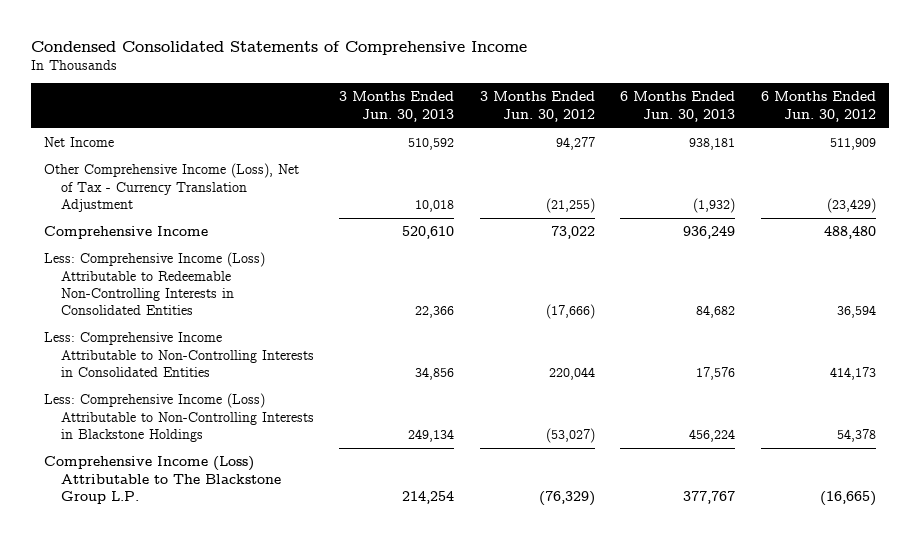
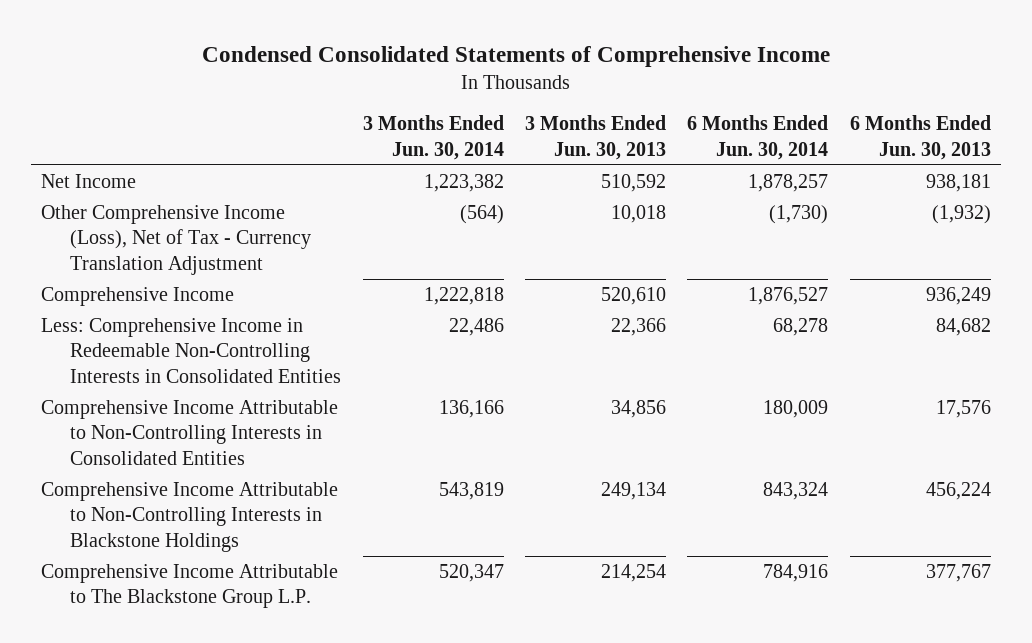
[479,91,595,122] 3 Months Ended Jun. 30, 2012 -> none
[760,91,876,122] 6 Months Ended Jun. 30, 2012 -> none
none -> [362,115,504,160] 3 Months Ended Jun. 30, 2014
none -> [687,115,829,160] 6 Months Ended Jun. 30, 2014
[43,252,265,315] Less: Comprehensive Income (Loss) Attributable to Redeemable Non-Controlling Interests in Consolidated Entities -> [41,317,342,383] Less: Comprehensive Income in Redeemable Non-Controlling Interests in Consolidated Entities
[43,332,314,377] Less: Comprehensive Income Attributable to Non-Controlling Interests in Consolidated Entities -> [41,399,339,465] Comprehensive Income Attributable to Non-Controlling Interests in Consolidated Entities
[43,393,314,442] Less: Comprehensive Income (Loss) Attributable to Non-Controlling Interests in Blackstone Holdings -> [41,481,339,552] Comprehensive Income Attributable to Non-Controlling Interests in Blackstone Holdings
[43,456,281,504] Comprehensive Income (Loss) Attributable to The Blackstone Group L.P. -> [41,563,339,609] Comprehensive Income Attributable to The Blackstone Group L.P.

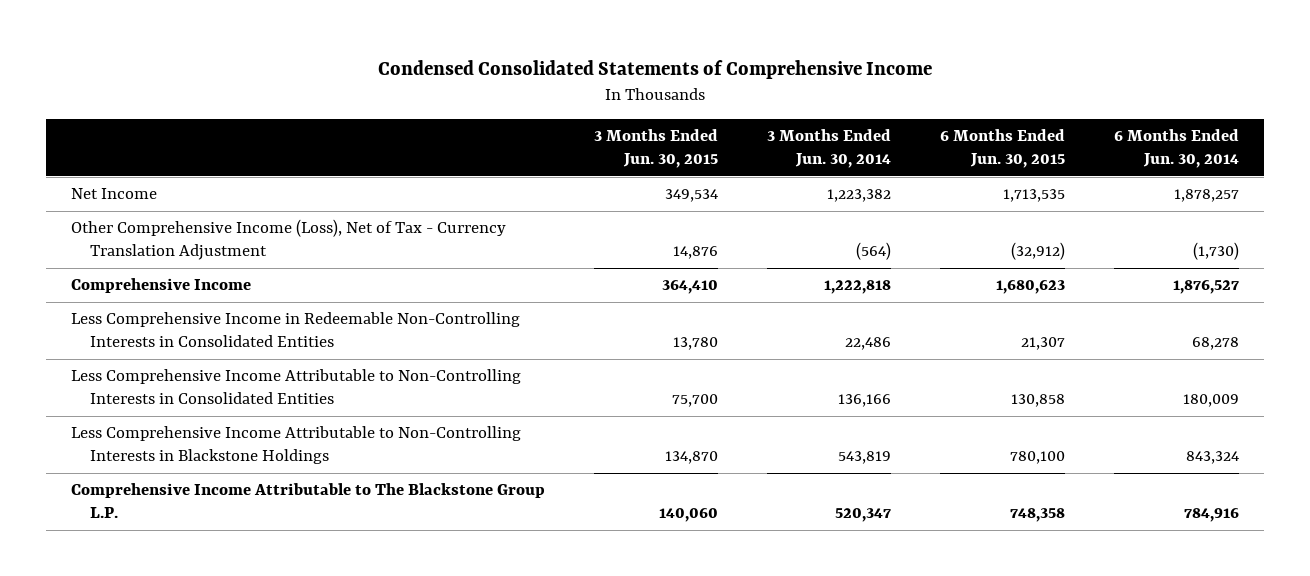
[525,115,667,160] 3 Months Ended Jun. 30, 2013 -> none
[849,115,991,160] 6 Months Ended Jun. 30, 2013 -> none
none -> [593,129,718,169] 3 Months Ended Jun. 30, 2015
none -> [939,129,1065,169] 6 Months Ended Jun. 30, 2015
[41,317,342,383] Less: Comprehensive Income in Redeemable Non-Controlling Interests in Consolidated Entities -> [70,312,520,348] Less Comprehensive Income in Redeemable Non-Controlling Interests in Consolidated Entities
[41,399,339,465] Comprehensive Income Attributable to Non-Controlling Interests in Consolidated Entities -> [70,369,521,405] Less Comprehensive Income Attributable to Non-Controlling Interests in Consolidated Entities
[41,481,339,552] Comprehensive Income Attributable to Non-Controlling Interests in Blackstone Holdings -> [70,426,521,465] Less Comprehensive Income Attributable to Non-Controlling Interests in Blackstone Holdings

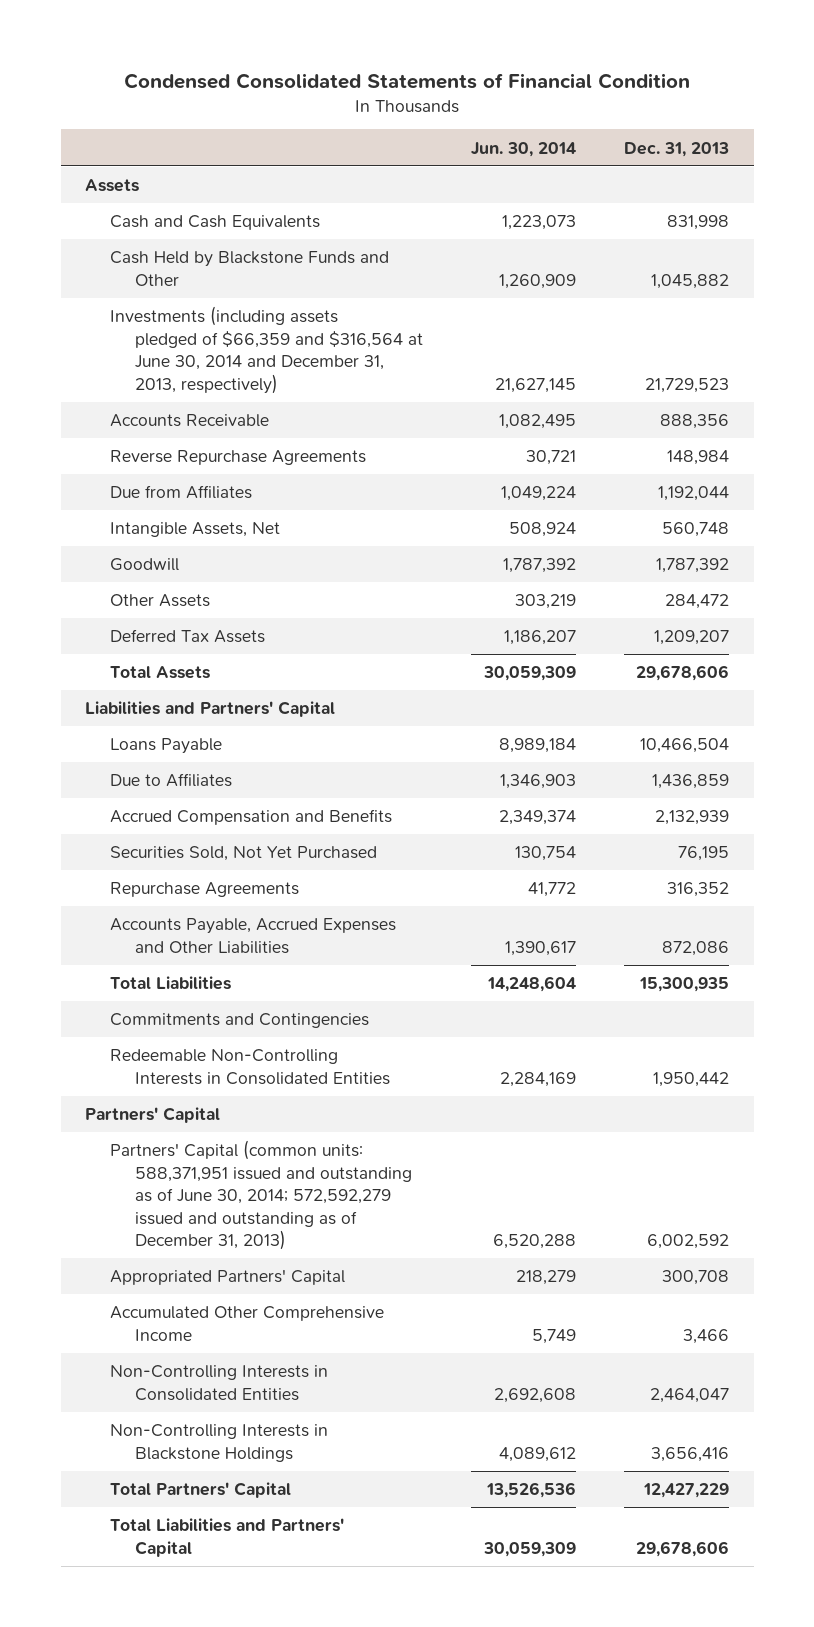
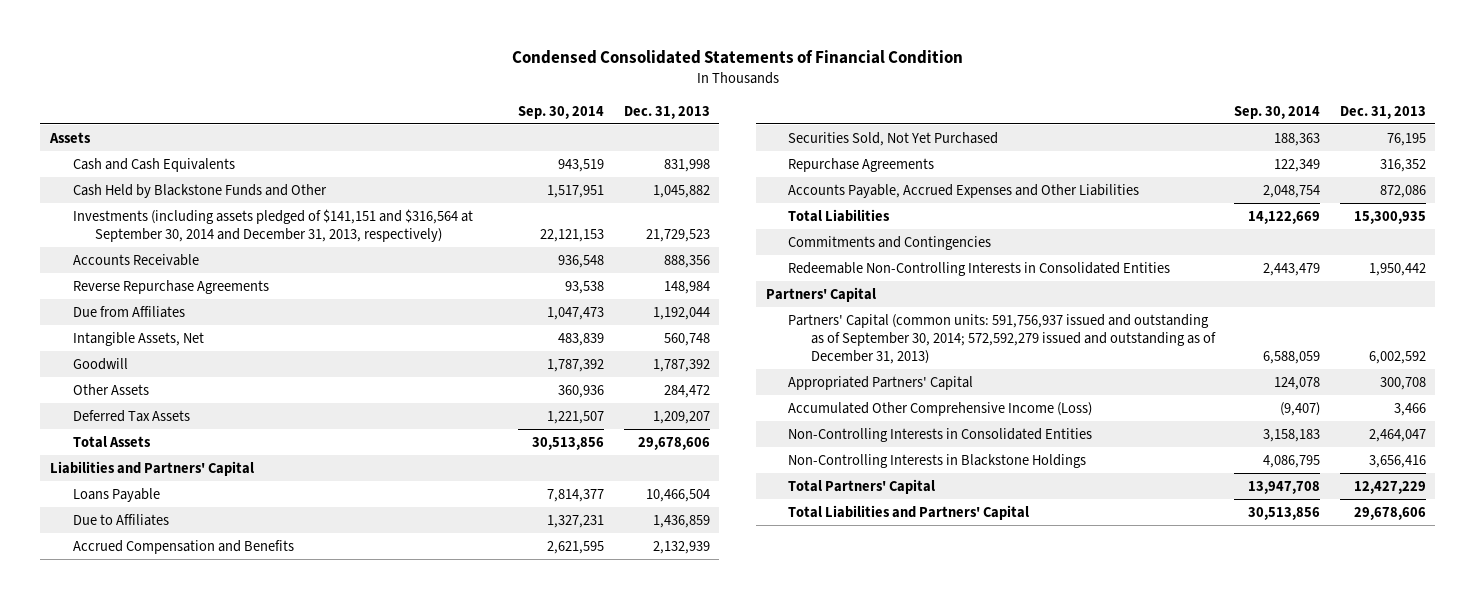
[471,141,577,157] Jun. 30, 2014 -> none
none -> [518,105,605,119] Sep. 30, 2014
[109,306,423,394] Investments (including assets pledged of $66,359 and $316,564 at June 30, 2014 and December 31, 2013, respectively) -> [72,208,473,243] Investments (including assets pledged of $141,151 and $316,564 at September 30, 2014 and December 31, 2013, respectively)
[109,1140,412,1251] Partners' Capital (common units: 588,371,951 issued and outstanding as of June 30, 2014; 572,592,279 issued and outstanding as of December 31, 2013) -> [788,313,1217,365] Partners' Capital (common units: 591,756,937 issued and outstanding as of September 30, 2014; 572,592,279 issued and outstanding as of December 31, 2013)
[109,1306,384,1341] Accumulated Other Comprehensive Income -> [788,401,1093,416] Accumulated Other Comprehensive Income (Loss)

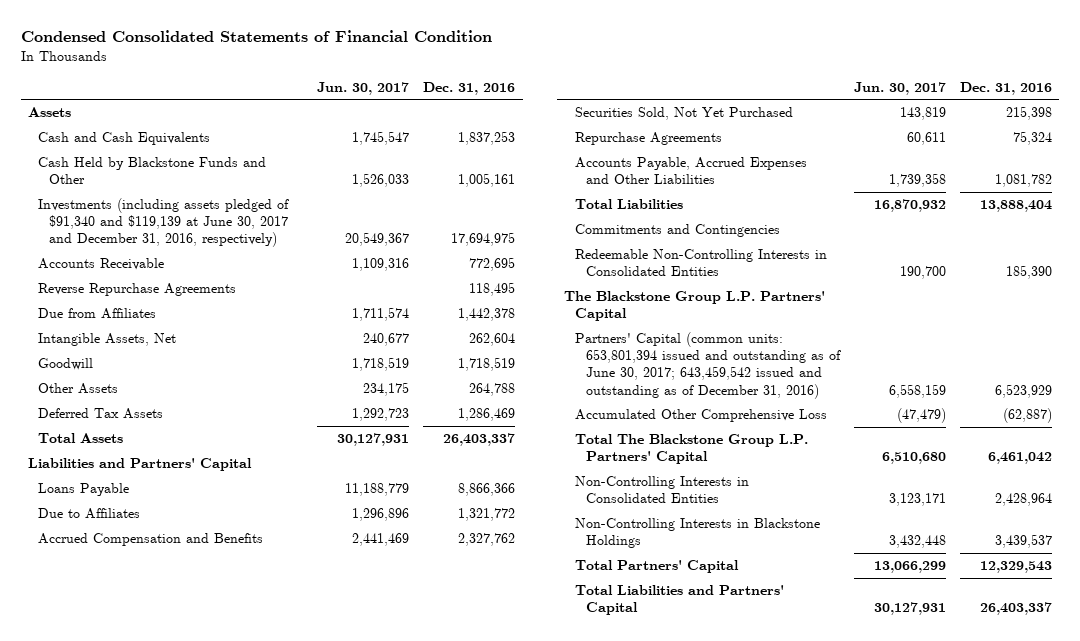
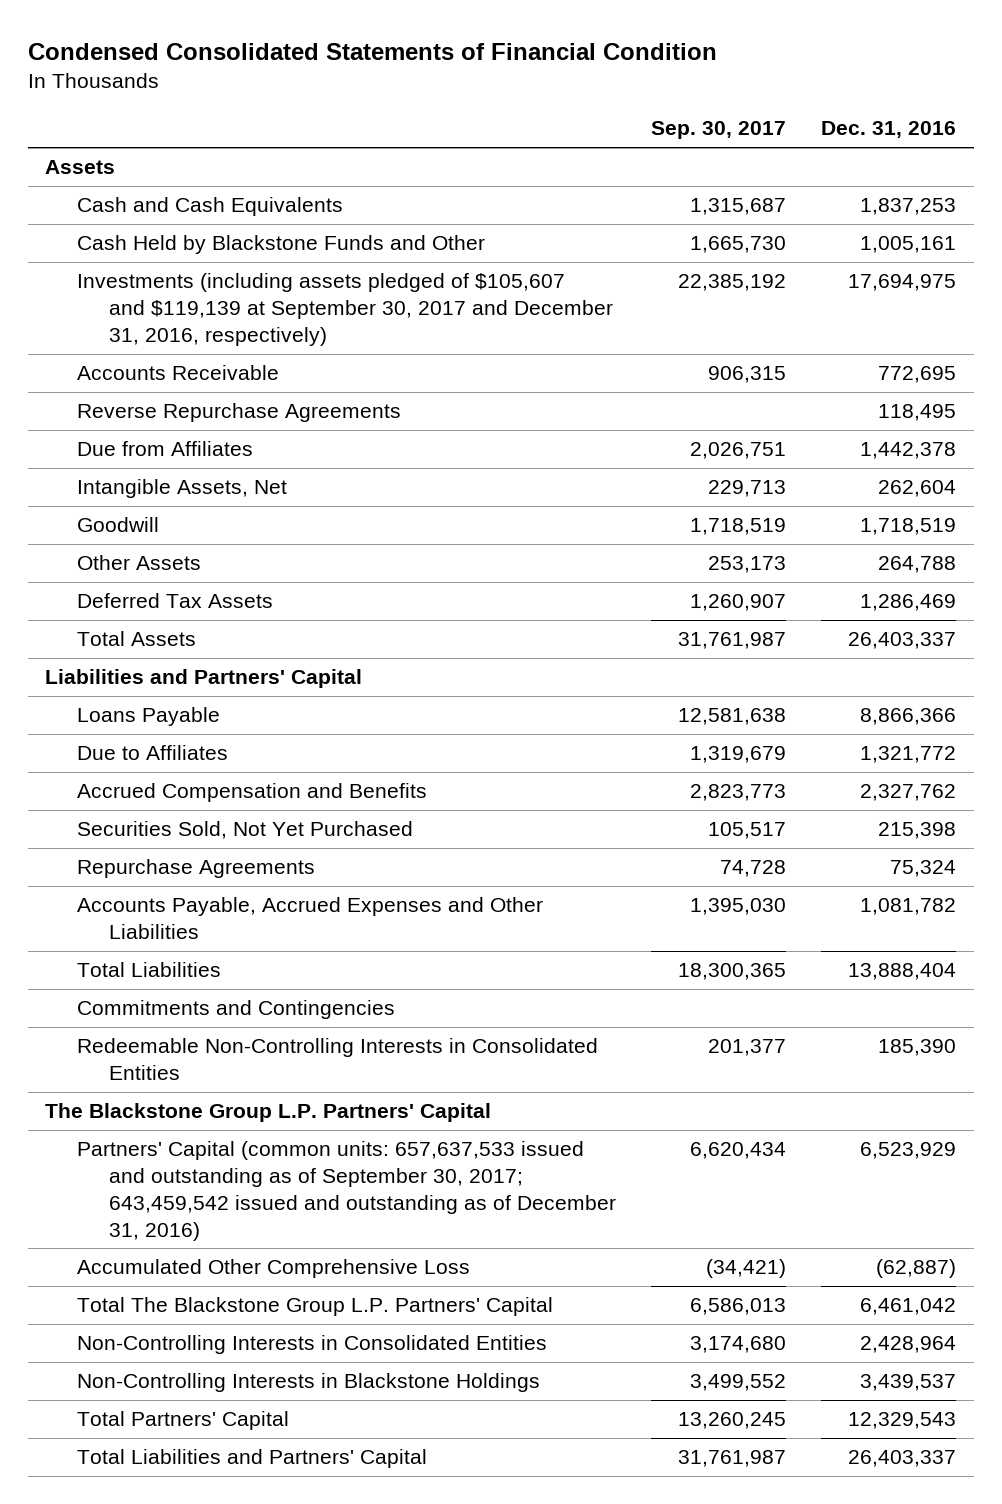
[317,81,410,95] Jun. 30, 2017 -> none
none -> [650,121,786,140] Sep. 30, 2017
[38,198,290,248] Investments (including assets pledged of $91,340 and $119,139 at June 30, 2017 and December 31, 2016, respectively) -> [77,273,613,346] Investments (including assets pledged of $105,607 and $119,139 at September 30, 2017 and December 31, 2016, respectively)
[575,332,841,399] Partners' Capital (common units: 653,801,394 issued and outstanding as of June 30, 2017; 643,459,542 issued and outstanding as of December 31, 2016) -> [77,1141,616,1241] Partners' Capital (common units: 657,637,533 issued and outstanding as of September 30, 2017; 643,459,542 issued and outstanding as of December 31, 2016)

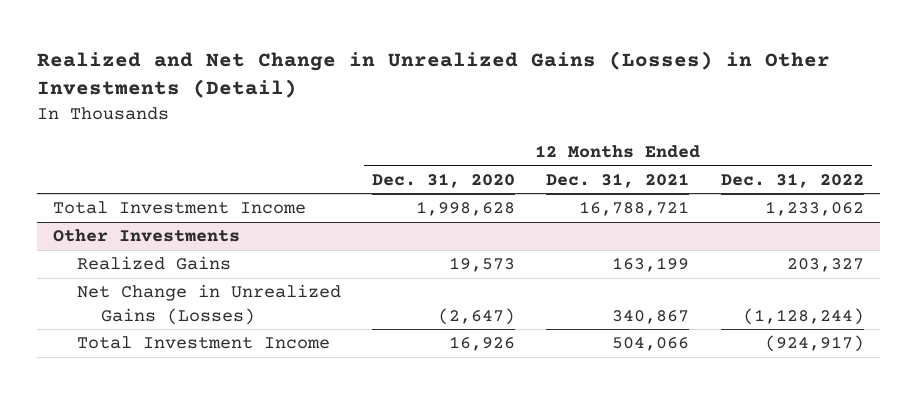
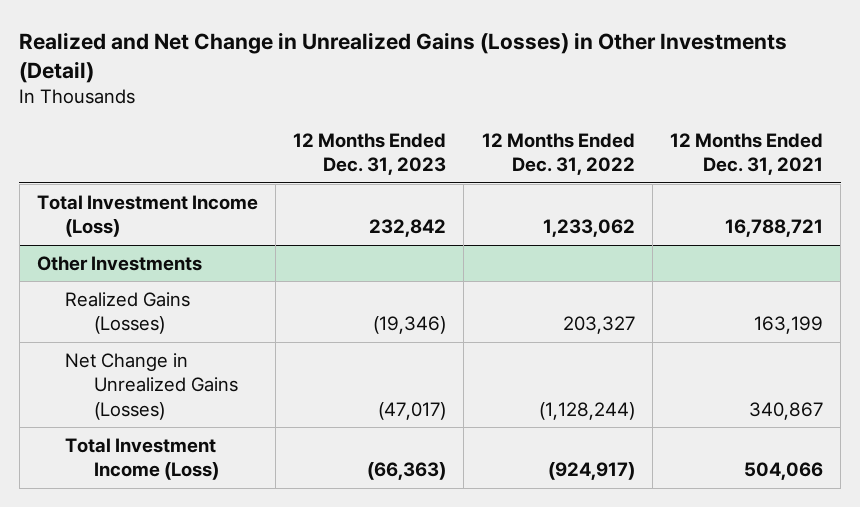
[372,172,516,188] Dec. 31, 2020 -> none
none -> [293,133,447,176] 12 Months Ended Dec. 31, 2023
[52,201,306,215] Total Investment Income -> [36,194,258,238] Total Investment Income (Loss)
[76,256,231,271] Realized Gains -> [65,291,191,335] Realized Gains (Losses)
[76,336,330,350] Total Investment Income -> [65,437,219,481] Total Investment Income (Loss)

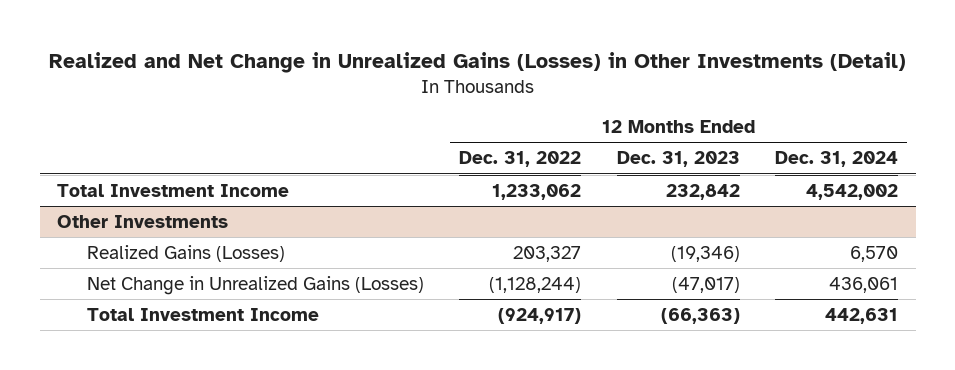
[669,133,823,176] 12 Months Ended Dec. 31, 2021 -> none
none -> [775,151,899,168] Dec. 31, 2024
[36,194,258,238] Total Investment Income (Loss) -> [57,183,290,197] Total Investment Income
[65,437,219,481] Total Investment Income (Loss) -> [86,307,319,321] Total Investment Income

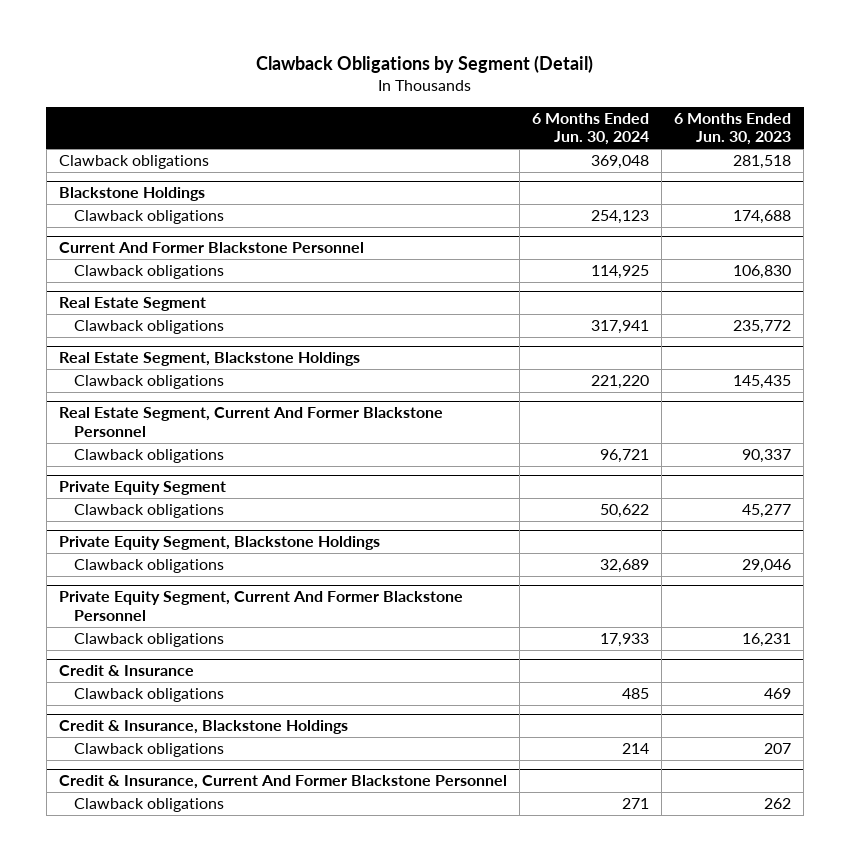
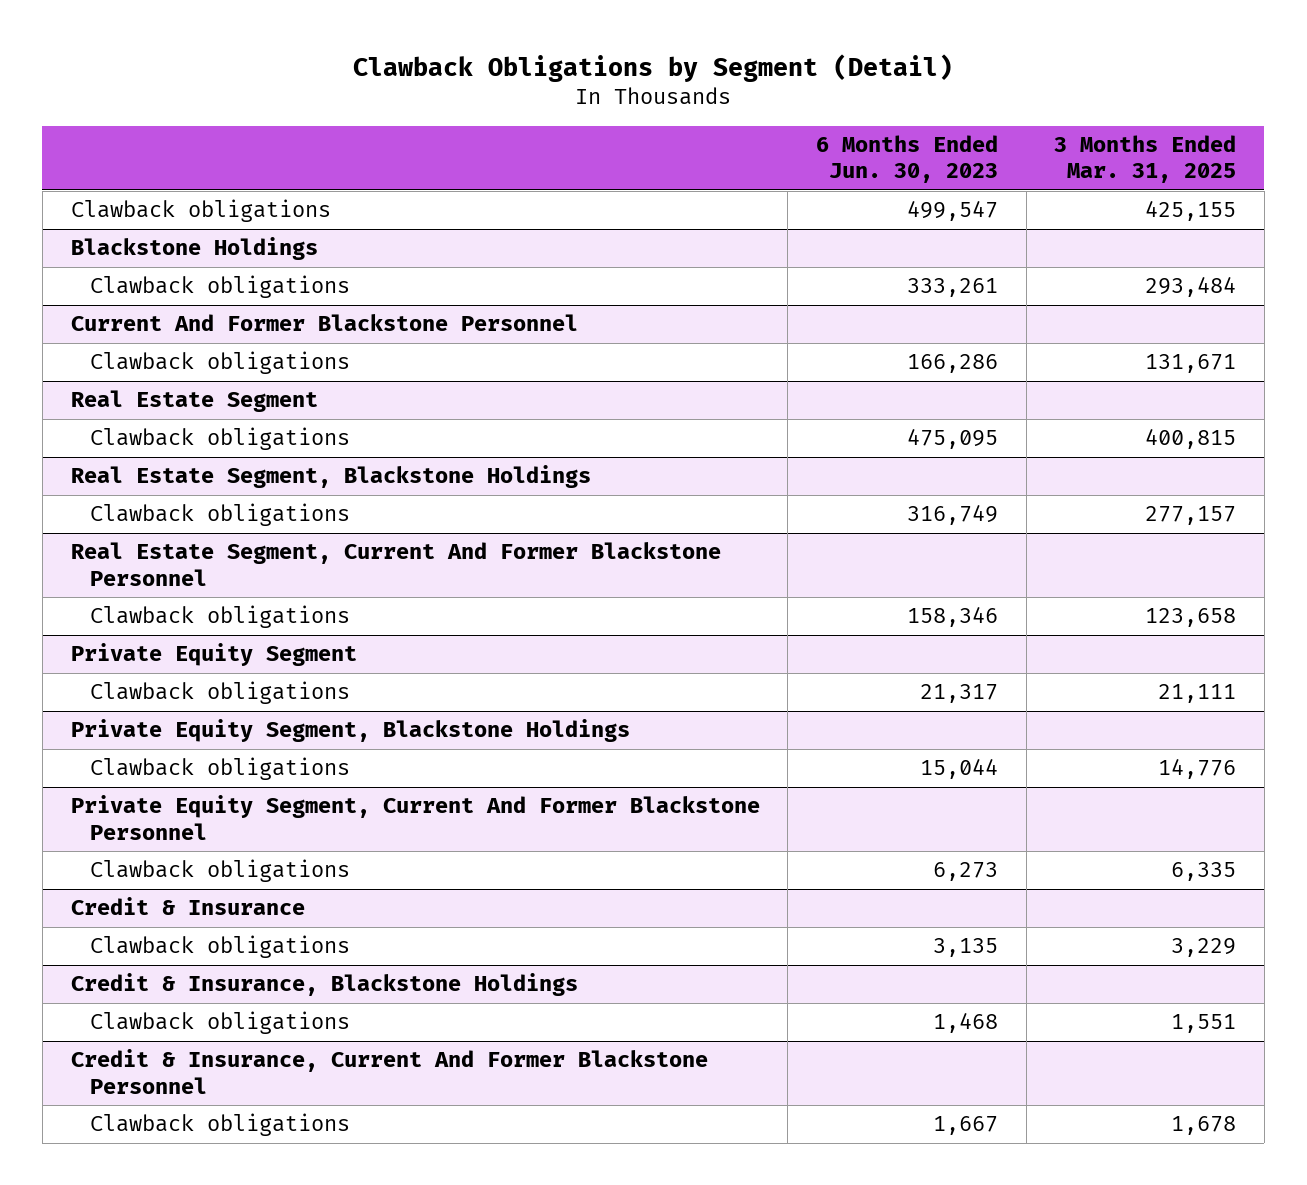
[531,112,649,146] 6 Months Ended Jun. 30, 2024 -> none
none -> [1054,135,1237,184] 3 Months Ended Mar. 31, 2025
[733,155,792,170] 281,518 -> [906,201,998,222] 499,547
[733,210,792,225] 174,688 -> [906,278,998,298] 333,261
[733,265,792,280] 106,830 -> [906,354,998,374] 166,286
[733,320,792,335] 235,772 -> [906,429,998,450] 475,095
[733,375,792,390] 145,435 -> [906,505,998,526] 316,749
[742,449,792,464] 90,337 -> [906,607,998,628] 158,346
[742,504,792,519] 45,277 -> [919,684,998,704] 21,317
[742,559,792,574] 29,046 -> [919,759,998,780] 15,044
[742,633,792,648] 16,231 -> [932,862,998,882] 6,273
[764,688,792,700] 469 -> [932,938,998,958] 3,135
[764,743,792,755] 207 -> [932,1013,998,1034] 1,468
[764,798,792,810] 262 -> [932,1116,998,1136] 1,667

